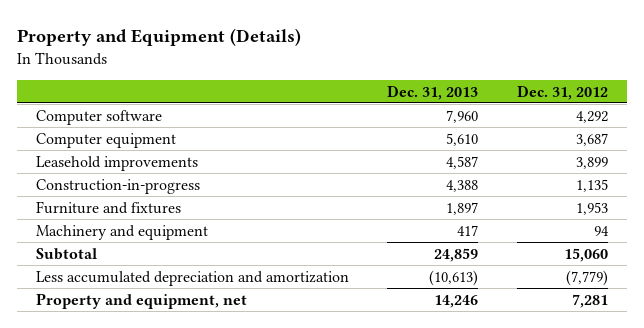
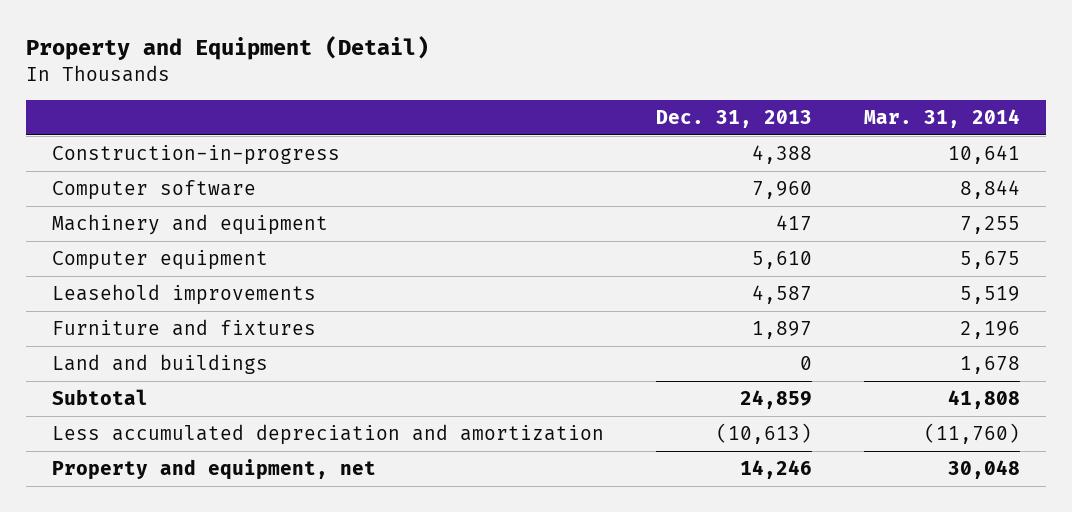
[16,27,301,46] Property and Equipment (Details) -> [25,36,429,61] Property and Equipment (Detail)
[516,84,608,100] Dec. 31, 2012 -> none
none -> [863,108,1020,128] Mar. 31, 2014
[36,178,201,194] Construction-in-progress -> [51,145,340,166] Construction-in-progress
[36,224,209,240] Machinery and equipment -> [51,214,328,236] Machinery and equipment
none -> [51,354,268,375] Land and buildings

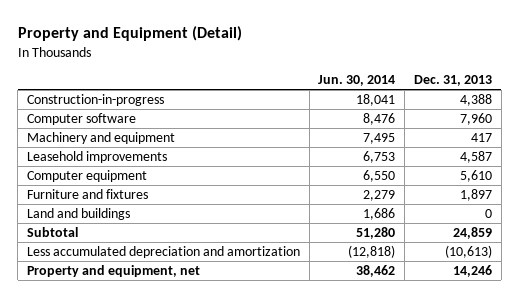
[863,108,1020,128] Mar. 31, 2014 -> none
none -> [318,75,396,87] Jun. 30, 2014
[51,250,268,271] Computer equipment -> [26,170,147,183] Computer equipment

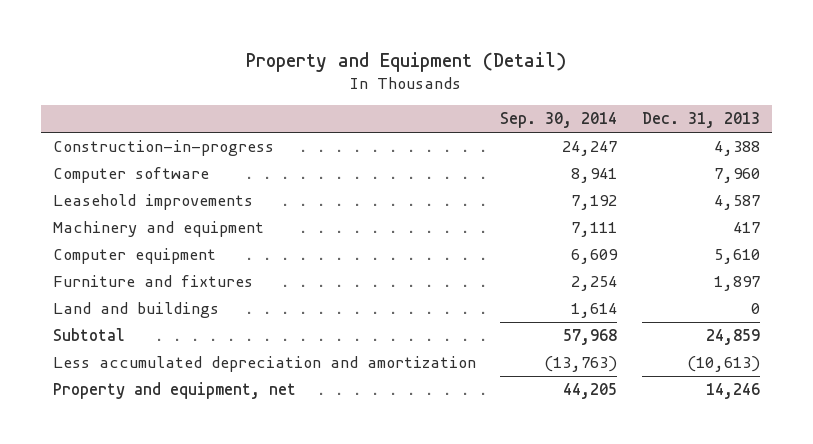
[318,75,396,87] Jun. 30, 2014 -> none
none -> [500,112,618,129] Sep. 30, 2014
[26,132,175,145] Machinery and equipment -> [53,221,265,238] Machinery and equipment

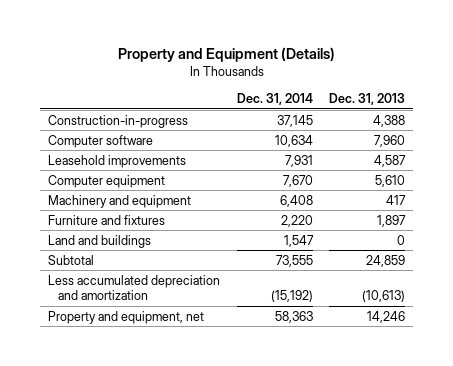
[246,51,567,72] Property and Equipment (Detail) -> [117,47,335,63] Property and Equipment (Details)
[500,112,618,129] Sep. 30, 2014 -> none
none -> [236,93,313,106] Dec. 31, 2014
[53,221,265,238] Machinery and equipment -> [47,194,191,208] Machinery and equipment

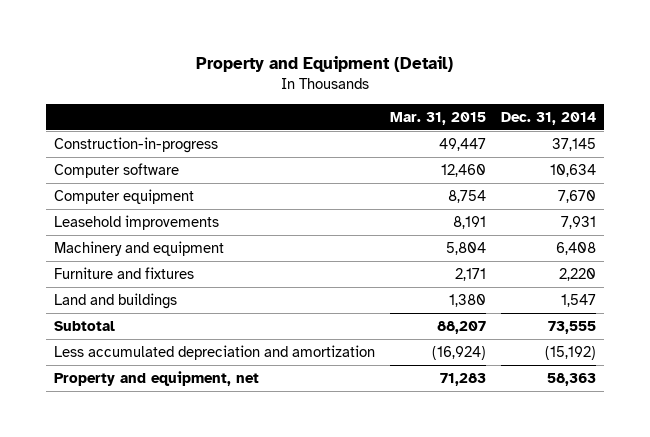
[117,47,335,63] Property and Equipment (Details) -> [195,55,453,72] Property and Equipment (Detail)
[329,93,406,106] Dec. 31, 2013 -> none
none -> [389,111,486,125] Mar. 31, 2015
[47,154,186,168] Leasehold improvements -> [53,214,219,230] Leasehold improvements

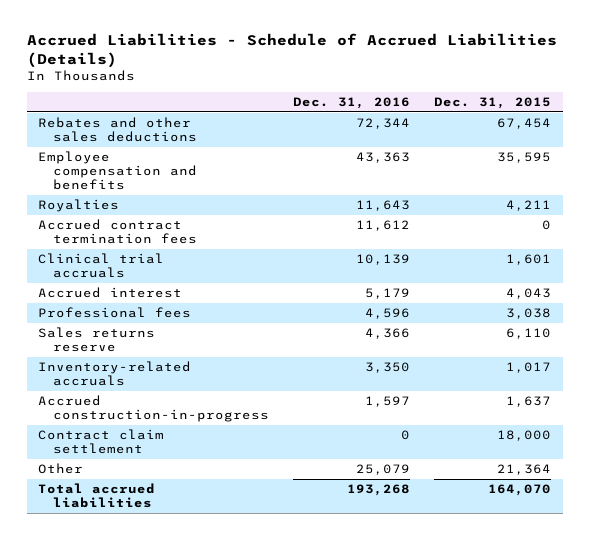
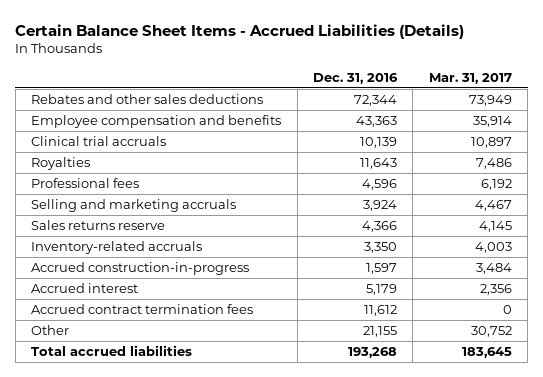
[26,33,557,68] Accrued Liabilities - Schedule of Accrued Liabilities (Details) -> [15,23,465,39] Certain Balance Sheet Items - Accrued Liabilities (Details)
[433,97,551,110] Dec. 31, 2015 -> none
none -> [428,72,512,84] Mar. 31, 2017
[38,199,120,213] Royalties -> [31,157,91,171] Royalties
none -> [31,199,237,213] Selling and marketing accruals
[38,429,165,455] Contract claim settlement -> none
[38,287,183,299] Accrued interest -> [31,283,139,294] Accrued interest
[38,219,198,245] Accrued contract termination fees -> [31,304,254,315] Accrued contract termination fees
[356,464,411,476] 25,079 -> [362,326,397,338] 21,155

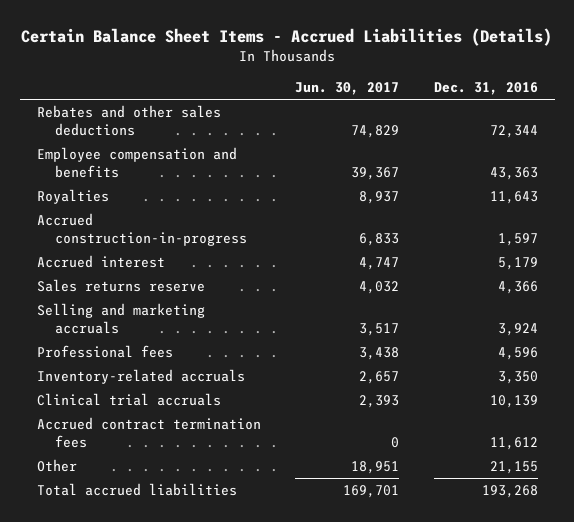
[428,72,512,84] Mar. 31, 2017 -> none
none -> [295,82,400,96] Jun. 30, 2017
[31,220,166,231] Sales returns reserve -> [36,278,205,292] Sales returns reserve
[31,199,237,213] Selling and marketing accruals -> [36,302,205,335] Selling and marketing accruals
[31,178,140,189] Professional fees -> [36,344,173,358] Professional fees
[31,241,203,255] Inventory-related accruals -> [36,368,245,384] Inventory-related accruals
[31,136,167,147] Clinical trial accruals -> [36,392,221,406] Clinical trial accruals

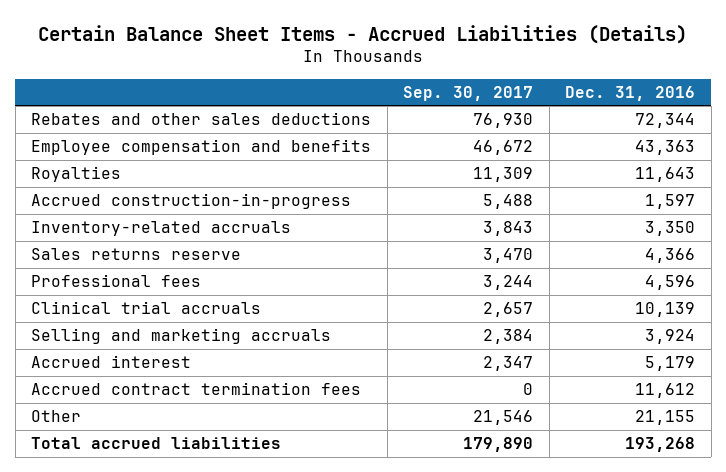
[295,82,400,96] Jun. 30, 2017 -> none
none -> [403,86,534,102] Sep. 30, 2017
[36,368,245,384] Inventory-related accruals -> [31,221,292,237] Inventory-related accruals
[36,302,205,335] Selling and marketing accruals -> [31,328,332,345] Selling and marketing accruals
[36,254,165,268] Accrued interest -> [31,355,192,369] Accrued interest

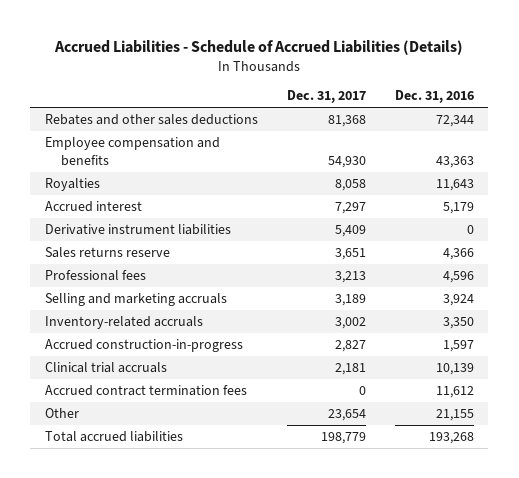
[38,24,688,44] Certain Balance Sheet Items - Accrued Liabilities (Details) -> [54,39,464,55] Accrued Liabilities - Schedule of Accrued Liabilities (Details)
[403,86,534,102] Sep. 30, 2017 -> none
none -> [286,90,366,104] Dec. 31, 2017
[31,355,192,369] Accrued interest -> [44,200,142,212] Accrued interest
none -> [44,223,231,235] Derivative instrument liabilities
[31,221,292,237] Inventory-related accruals -> [44,315,203,329] Inventory-related accruals
[31,193,352,210] Accrued construction-in-progress -> [44,338,243,352] Accrued construction-in-progress
[31,301,262,315] Clinical trial accruals -> [44,361,167,373] Clinical trial accruals

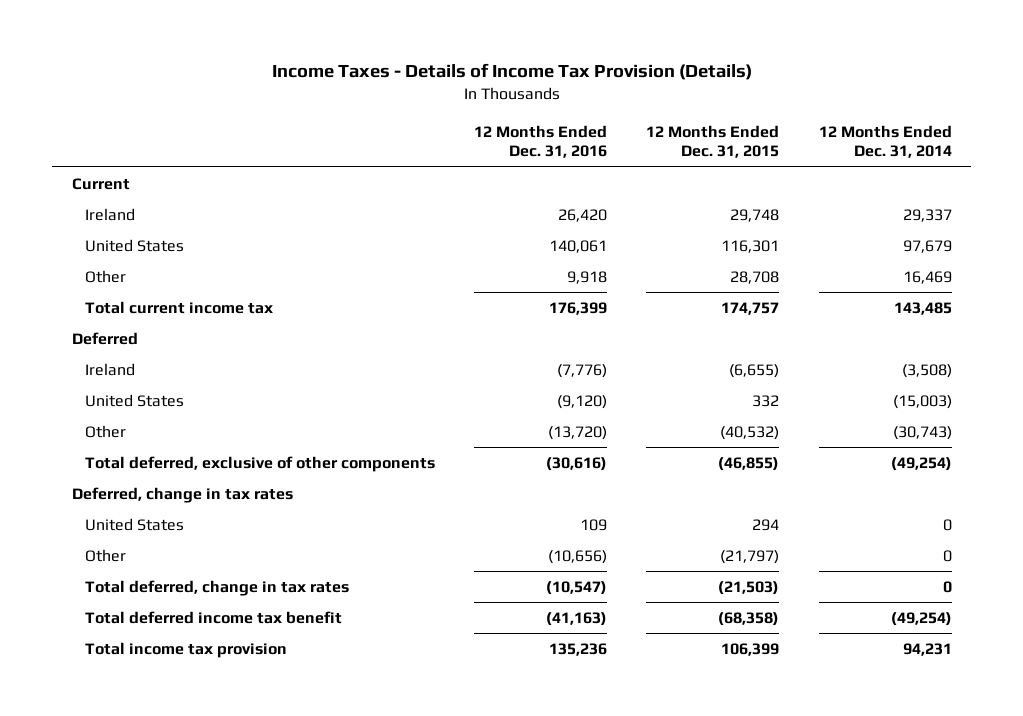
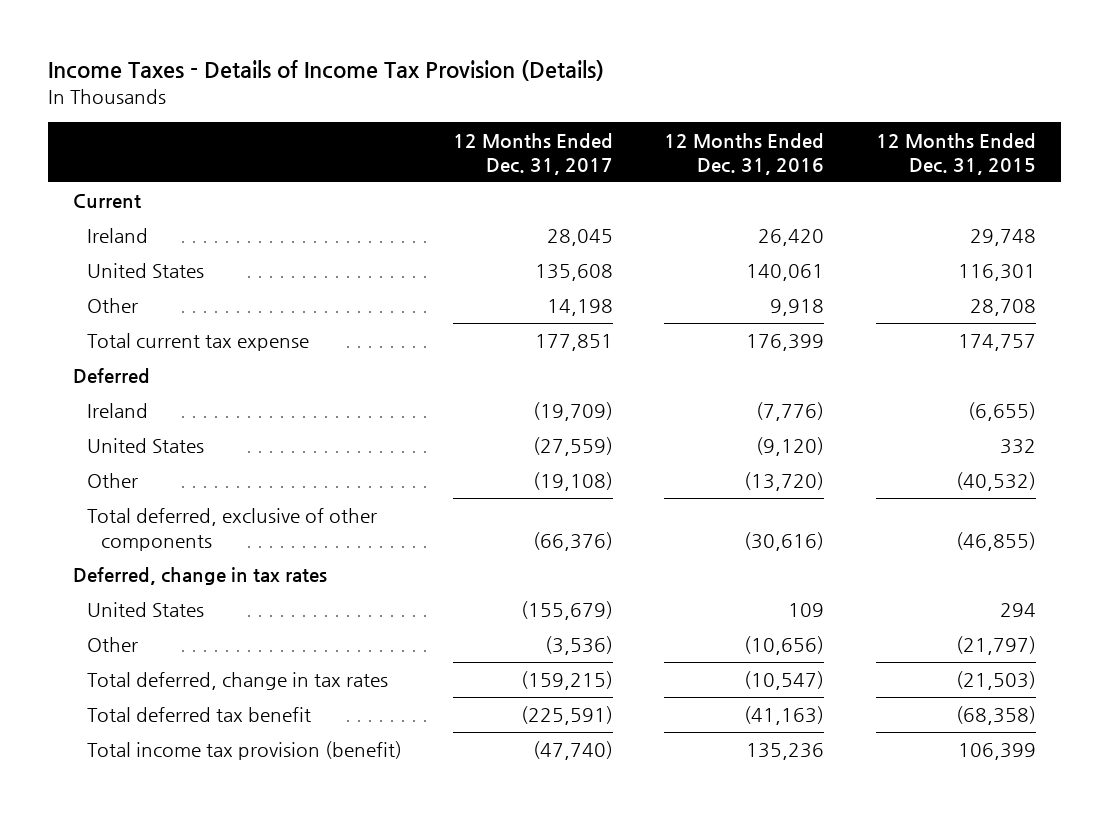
[818,124,952,159] 12 Months Ended Dec. 31, 2014 -> none
none -> [453,132,614,175] 12 Months Ended Dec. 31, 2017
[85,301,274,315] Total current income tax -> [87,333,310,352] Total current tax expense
[85,611,343,625] Total deferred income tax benefit -> [87,707,312,723] Total deferred tax benefit
[85,642,288,659] Total income tax provision -> [87,741,403,761] Total income tax provision (benefit)

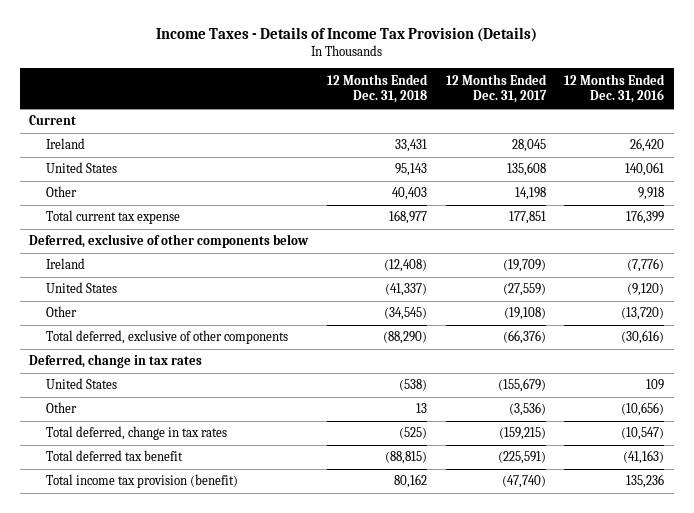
[875,132,1036,175] 12 Months Ended Dec. 31, 2015 -> none
none -> [326,73,428,104] 12 Months Ended Dec. 31, 2018
[73,368,151,384] Deferred -> [29,234,310,249] Deferred, exclusive of other components below

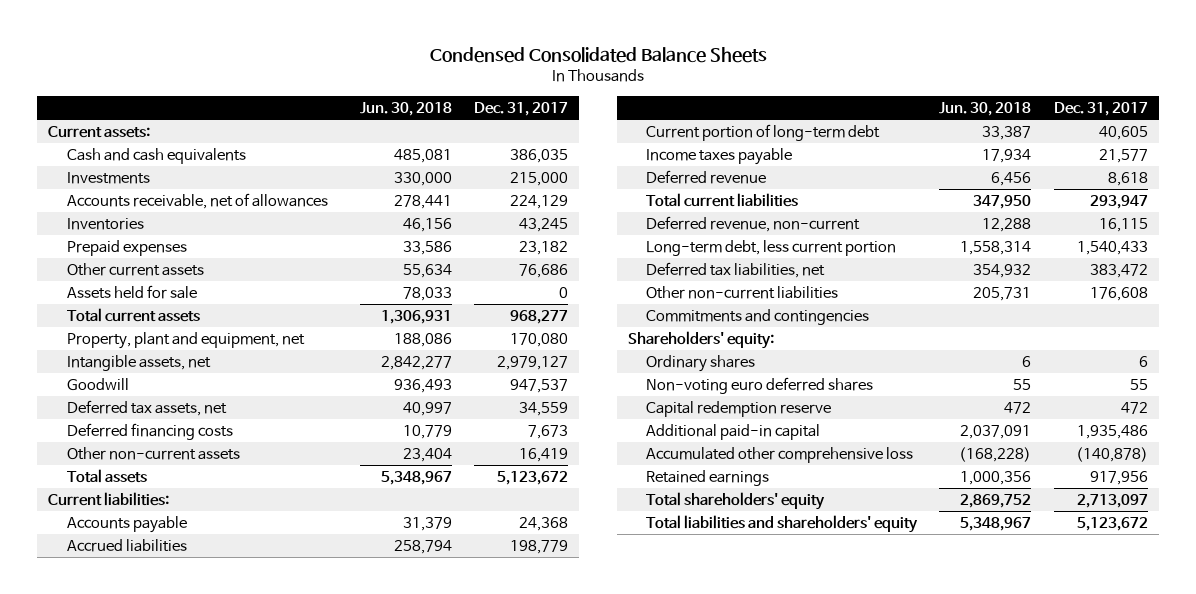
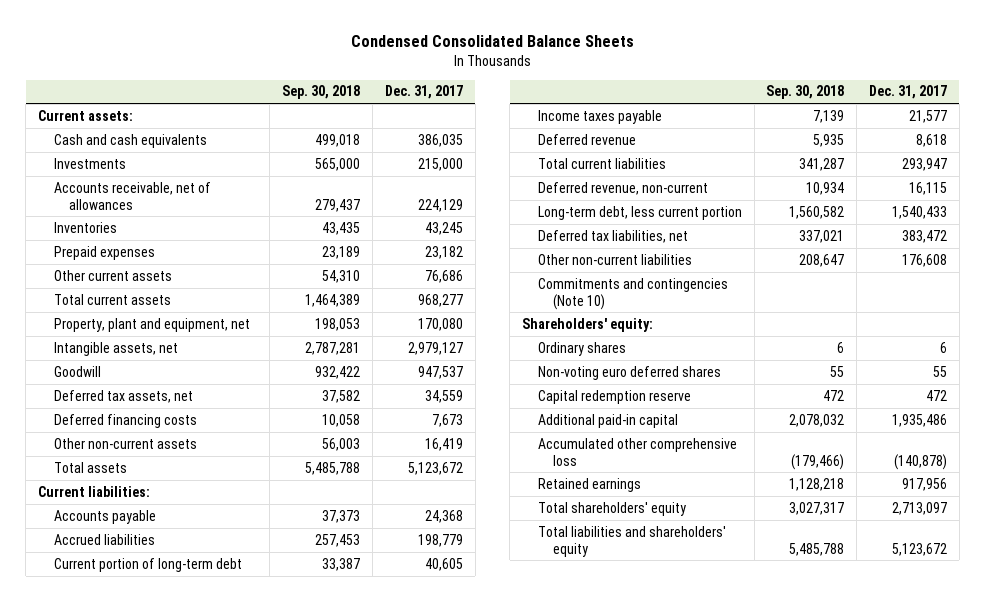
[359,102,452,117] Jun. 30, 2018 -> none
none -> [282,85,361,100] Sep. 30, 2018
[66,285,197,300] Assets held for sale -> none
[646,309,870,326] Commitments and contingencies -> [537,277,728,310] Commitments and contingencies (Note 10)

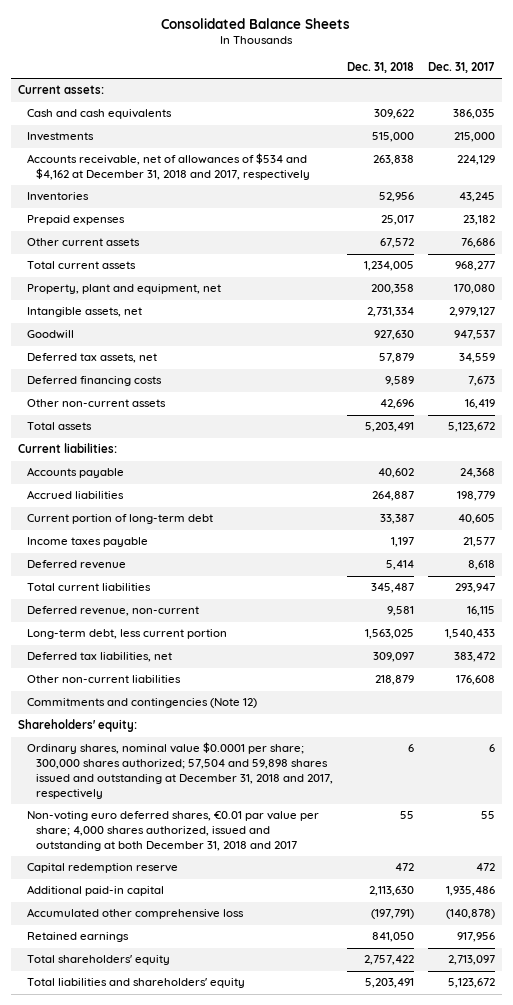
[350,35,634,48] Condensed Consolidated Balance Sheets -> [161,17,351,29] Consolidated Balance Sheets
[282,85,361,100] Sep. 30, 2018 -> none
none -> [346,62,414,74] Dec. 31, 2018
[53,181,211,210] Accounts receivable, net of allowances -> [26,153,310,181] Accounts receivable, net of allowances of $534 and $4,162 at December 31, 2018 and 2017, respectively
[537,277,728,310] Commitments and contingencies (Note 10) -> [26,698,257,709] Commitments and contingencies (Note 12)
[537,341,626,356] Ordinary shares -> [26,742,333,799] Ordinary shares, nominal value $0.0001 per share; 300,000 shares authorized; 57,504 and 59,898 shares issued and outstanding at December 31, 2018 and 2017, respectively
[537,365,721,380] Non-voting euro deferred shares -> [26,811,319,851] Non-voting euro deferred shares, €0.01 par value per share; 4,000 shares authorized, issued and outstanding at both December 31, 2018 and 2017

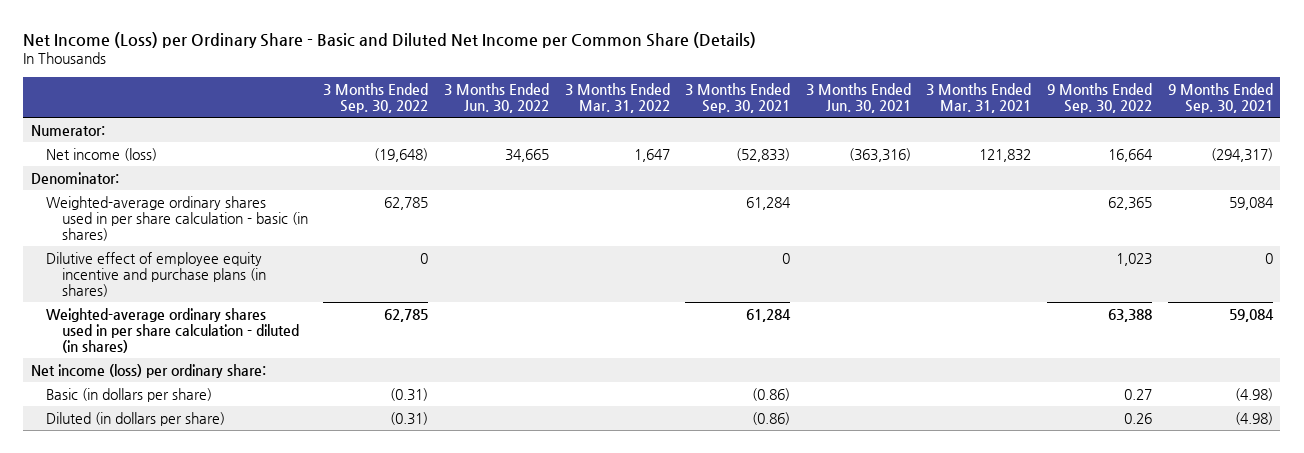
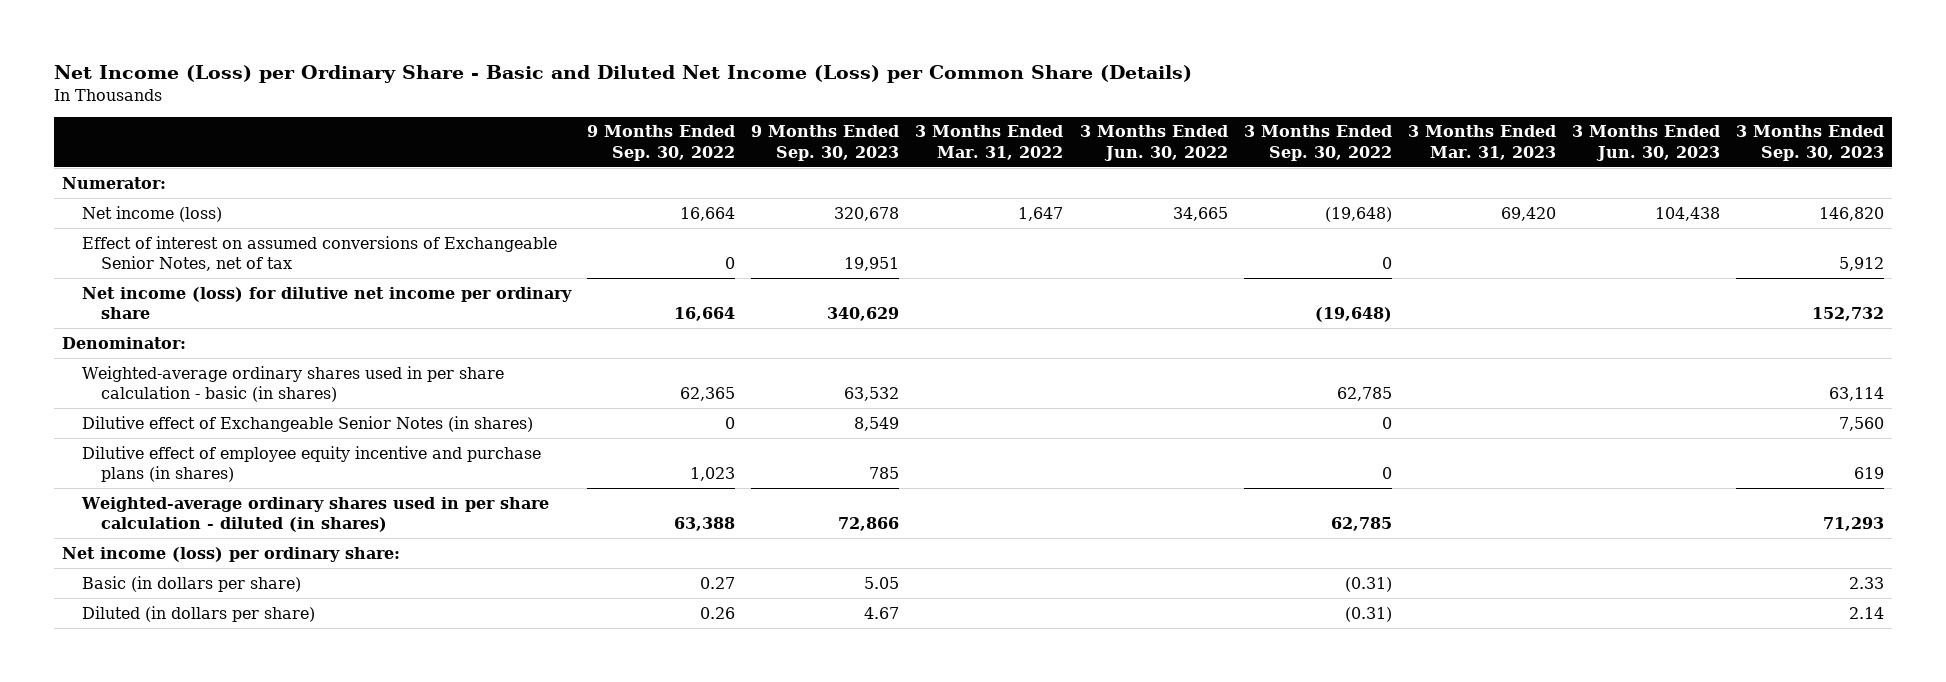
[23,31,757,48] Net Income (Loss) per Ordinary Share - Basic and Diluted Net Income per Common Share (Details) -> [53,64,1192,83] Net Income (Loss) per Ordinary Share - Basic and Diluted Net Income (Loss) per Common Share (Details)
[685,83,791,114] 3 Months Ended Sep. 30, 2021 -> none
[805,83,911,114] 3 Months Ended Jun. 30, 2021 -> none
[926,83,1032,114] 3 Months Ended Mar. 31, 2021 -> none
[1167,83,1273,114] 9 Months Ended Sep. 30, 2021 -> none
none -> [751,125,900,161] 9 Months Ended Sep. 30, 2023
none -> [1407,125,1556,160] 3 Months Ended Mar. 31, 2023
none -> [1572,125,1721,161] 3 Months Ended Jun. 30, 2023
none -> [1736,125,1885,161] 3 Months Ended Sep. 30, 2023
none -> [81,235,557,272] Effect of interest on assumed conversions of Exchangeable Senior Notes, net of tax
none -> [81,286,572,320] Net income (loss) for dilutive net income per ordinary share
none -> [81,415,533,432] Dilutive effect of Exchangeable Senior Notes (in shares)

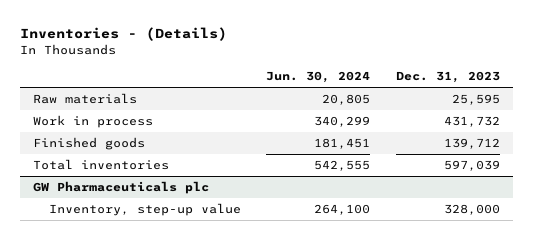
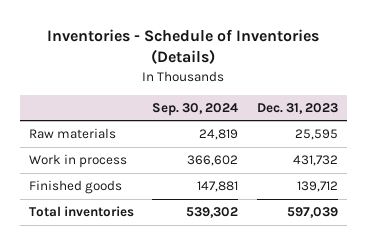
[20,27,228,42] Inventories - (Details) -> [47,29,320,65] Inventories - Schedule of Inventories (Details)
[266,71,371,84] Jun. 30, 2024 -> none
none -> [152,102,239,116] Sep. 30, 2024
[33,181,210,195] GW Pharmaceuticals plc -> none
[48,203,241,217] Inventory, step-up value -> none

